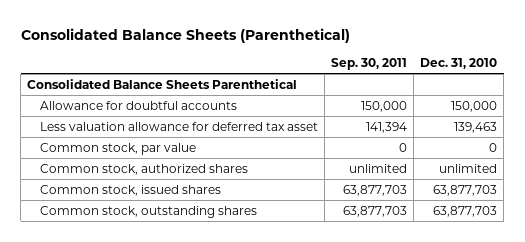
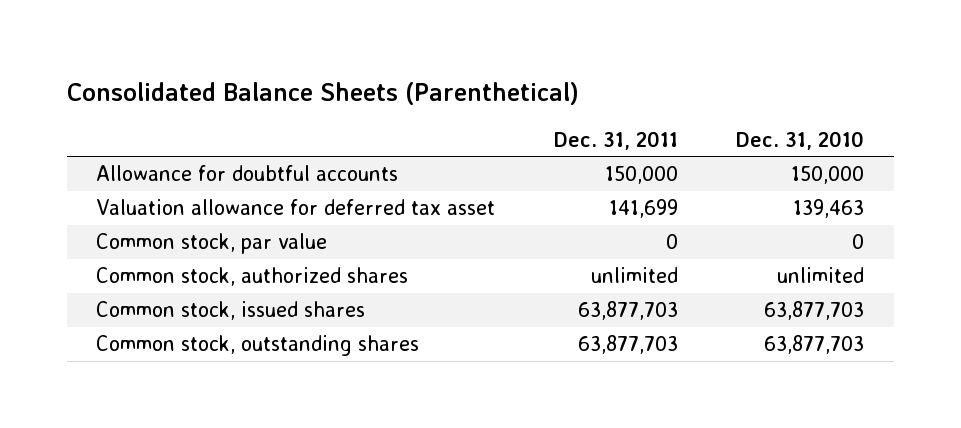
[330,57,407,70] Sep. 30, 2011 -> none
none -> [553,130,678,150] Dec. 31, 2011
[27,78,298,89] Consolidated Balance Sheets Parenthetical -> none
[39,121,318,131] Less valuation allowance for deferred tax asset -> [96,199,496,216] Valuation allowance for deferred tax asset

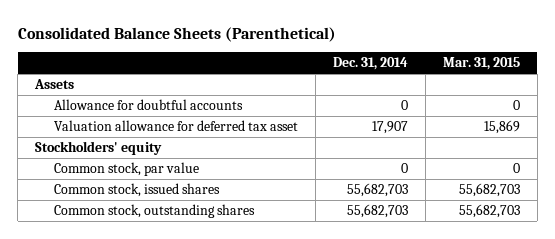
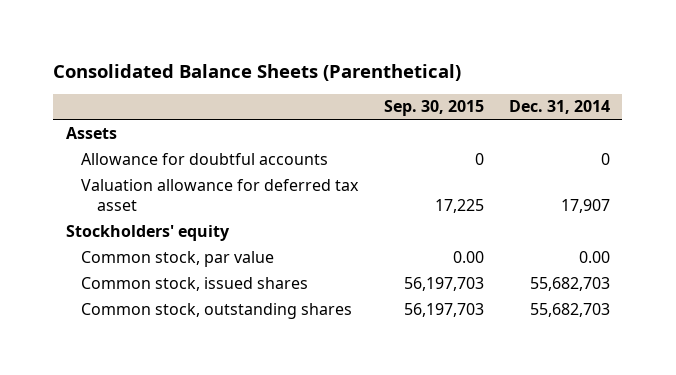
[442,57,520,71] Mar. 31, 2015 -> none
none -> [383,100,484,117] Sep. 30, 2015
[400,163,408,174] 0 -> [578,250,610,263] 0.00

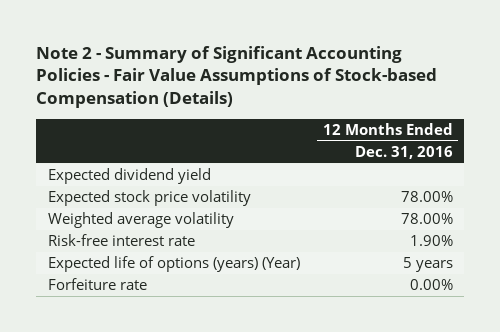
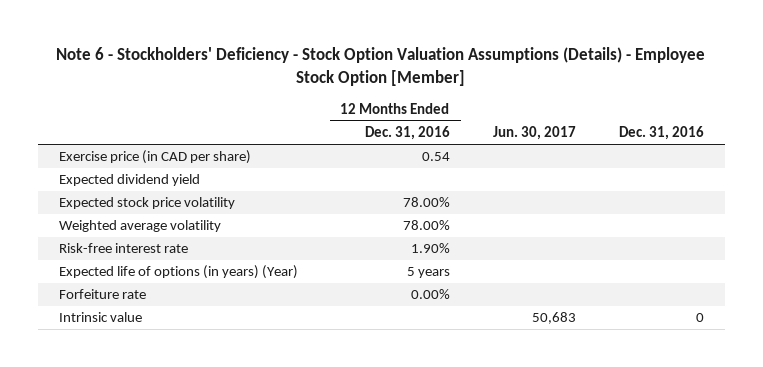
[36,45,438,109] Note 2 - Summary of Significant Accounting Policies - Fair Value Assumptions of Stock-based Compensation (Details) -> [56,47,706,86] Note 6 - Stockholders' Deficiency - Stock Option Valuation Assumptions (Details) - Employee Stock Option [Member]
none -> [492,126,576,141] Jun. 30, 2017
none -> [618,126,704,141] Dec. 31, 2016
none -> [59,150,252,165] Exercise price (in CAD per share)
[47,256,300,273] Expected life of options (years) (Year) -> [59,265,299,280] Expected life of options (in years) (Year)
none -> [59,312,143,323] Intrinsic value

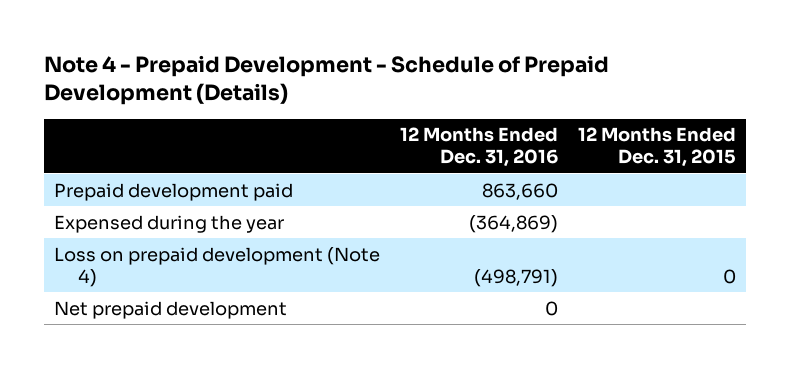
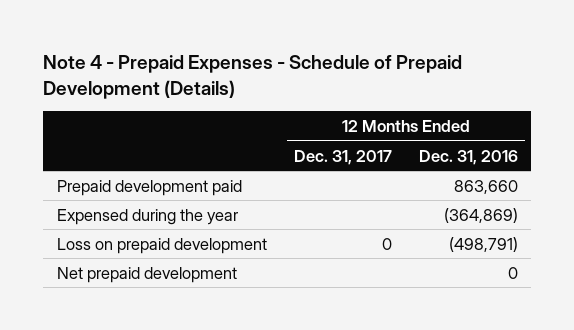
[43,55,609,106] Note 4 - Prepaid Development - Schedule of Prepaid Development (Details) -> [42,54,462,99] Note 4 - Prepaid Expenses - Schedule of Prepaid Development (Details)
[578,127,737,168] 12 Months Ended Dec. 31, 2015 -> none
none -> [293,149,392,165] Dec. 31, 2017
[53,246,380,287] Loss on prepaid development (Note 4) -> [56,237,267,254] Loss on prepaid development

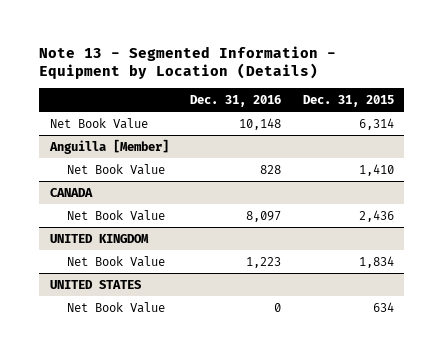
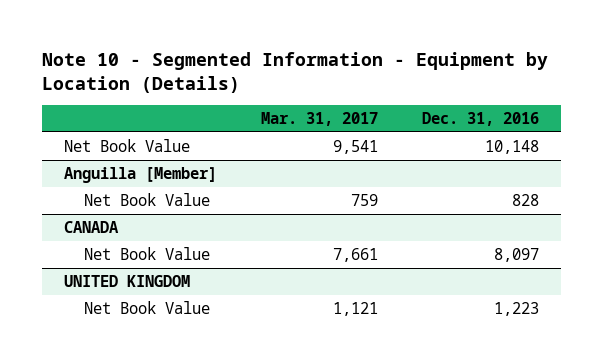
[39,45,337,80] Note 13 - Segmented Information - Equipment by Location (Details) -> [41,51,548,93] Note 10 - Segmented Information - Equipment by Location (Details)
[302,95,394,108] Dec. 31, 2015 -> none
none -> [260,112,378,127] Mar. 31, 2017
[49,279,141,289] UNITED STATES -> none
[67,301,166,313] Net Book Value -> none

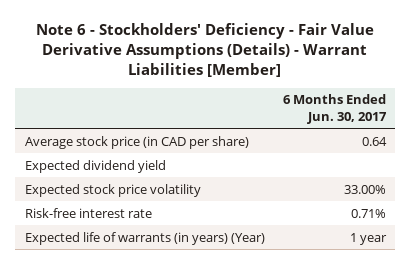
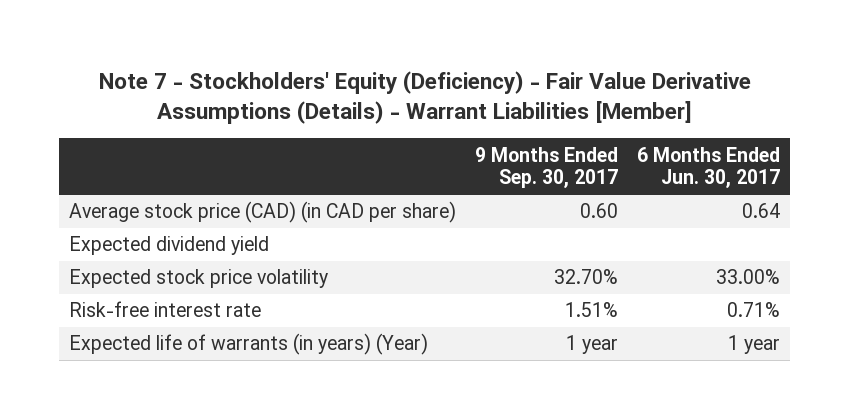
[36,23,375,77] Note 6 - Stockholders' Deficiency - Fair Value Derivative Assumptions (Details) - Warrant Liabilities [Member] -> [98,70,751,125] Note 7 - Stockholders' Equity (Deficiency) - Fair Value Derivative Assumptions (Details) - Warrant Liabilities [Member]
none -> [475,146,619,189] 9 Months Ended Sep. 30, 2017
[24,135,249,149] Average stock price (in CAD per share) -> [68,201,456,224] Average stock price (CAD) (in CAD per share)

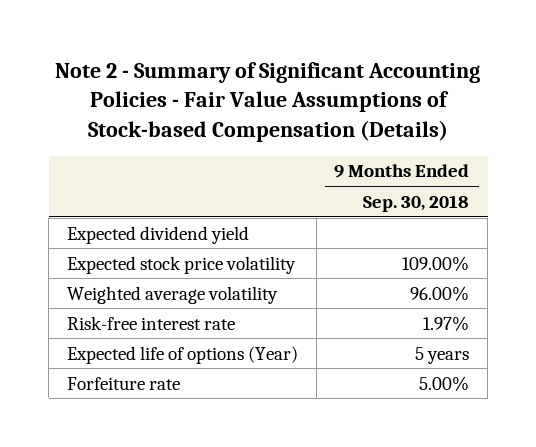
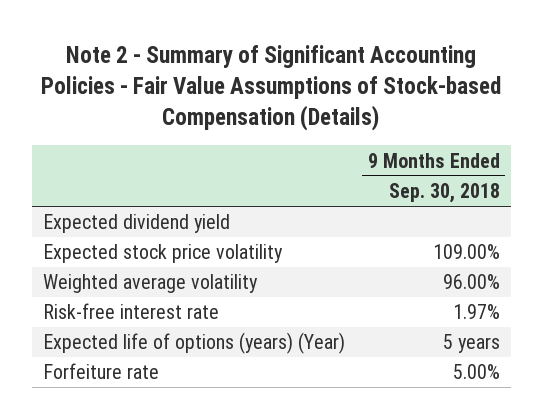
[66,345,298,364] Expected life of options (Year) -> [43,332,346,355] Expected life of options (years) (Year)

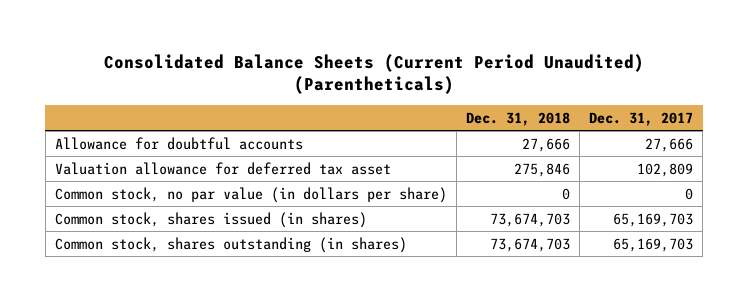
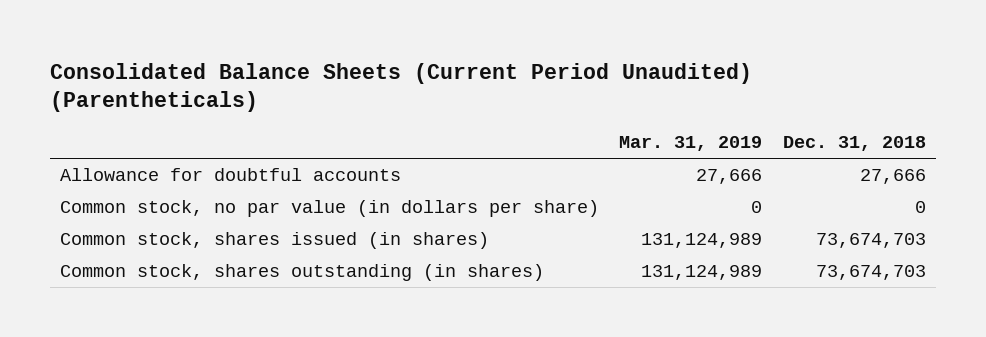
[588,111,693,126] Dec. 31, 2017 -> none
none -> [619,136,763,152] Mar. 31, 2019
[54,161,391,175] Valuation allowance for deferred tax asset -> none

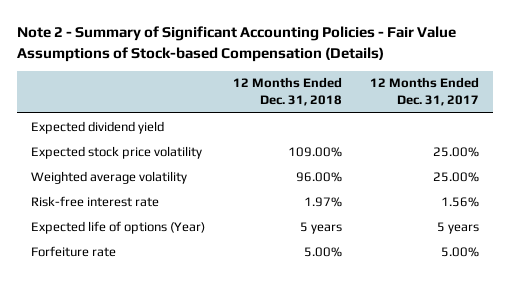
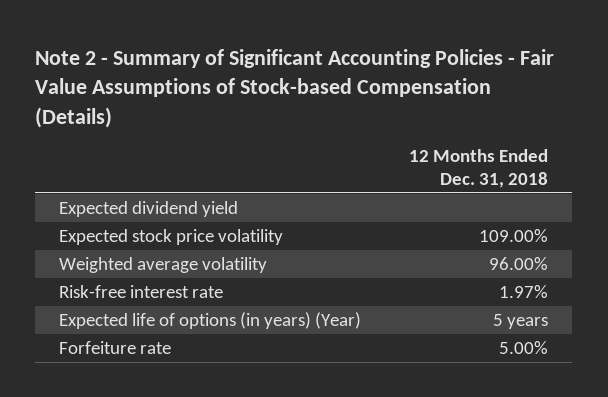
[369,77,479,107] 12 Months Ended Dec. 31, 2017 -> none
[31,220,206,234] Expected life of options (Year) -> [59,311,362,329] Expected life of options (in years) (Year)

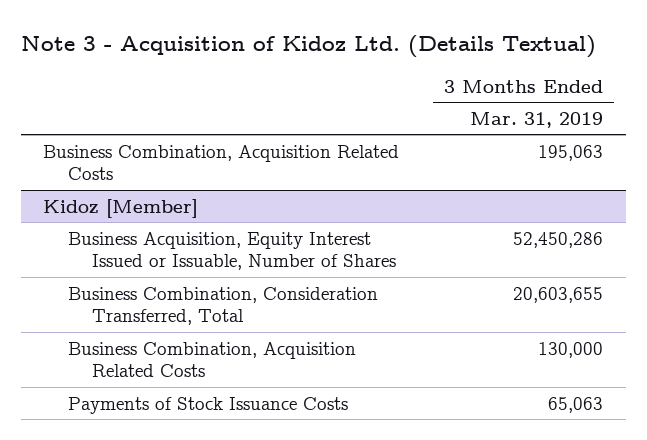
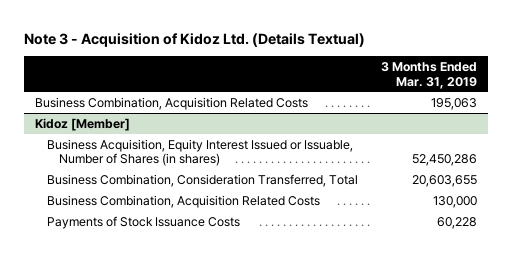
[67,231,396,271] Business Acquisition, Equity Interest Issued or Issuable, Number of Shares -> [47,138,354,167] Business Acquisition, Equity Interest Issued or Issuable, Number of Shares (in shares)
[548,396,604,413] 65,063 -> [436,216,477,229] 60,228

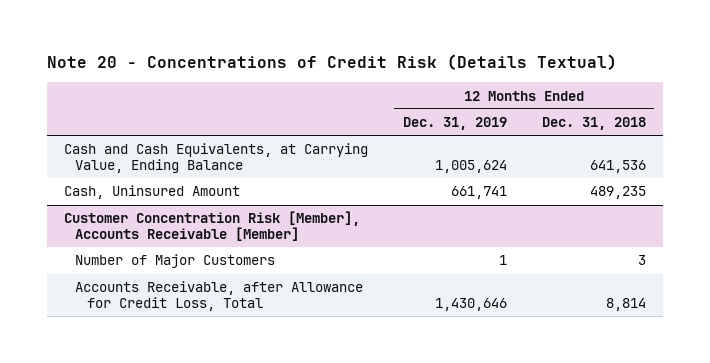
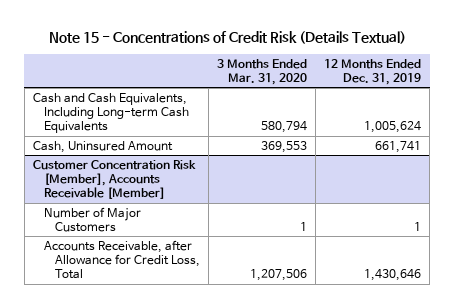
[47,54,618,71] Note 20 - Concentrations of Credit Risk (Details Textual) -> [49,31,407,45] Note 15 - Concentrations of Credit Risk (Details Textual)
[541,117,646,131] Dec. 31, 2018 -> none
none -> [216,58,307,86] 3 Months Ended Mar. 31, 2020
[64,143,369,174] Cash and Cash Equivalents, at Carrying Value, Ending Balance -> [32,92,189,134] Cash and Cash Equivalents, Including Long-term Cash Equivalents

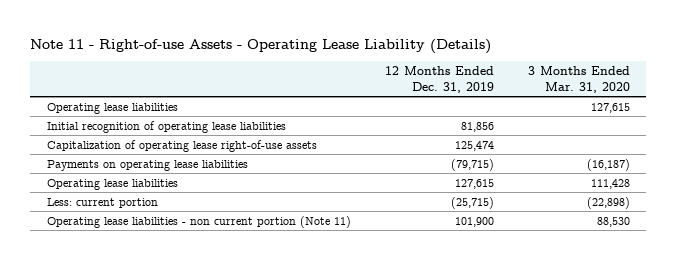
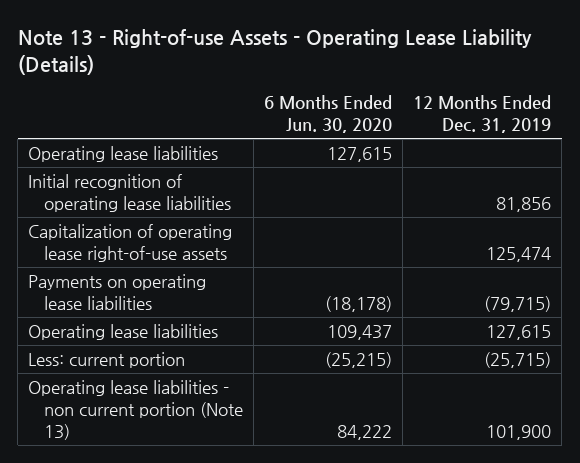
[30,39,492,55] Note 11 - Right-of-use Assets - Operating Lease Liability (Details) -> [17,29,532,75] Note 13 - Right-of-use Assets - Operating Lease Liability (Details)
[527,66,630,93] 3 Months Ended Mar. 31, 2020 -> none
none -> [264,95,393,134] 6 Months Ended Jun. 30, 2020
[47,215,352,228] Operating lease liabilities - non current portion (Note 11) -> [28,380,243,441] Operating lease liabilities - non current portion (Note 13)

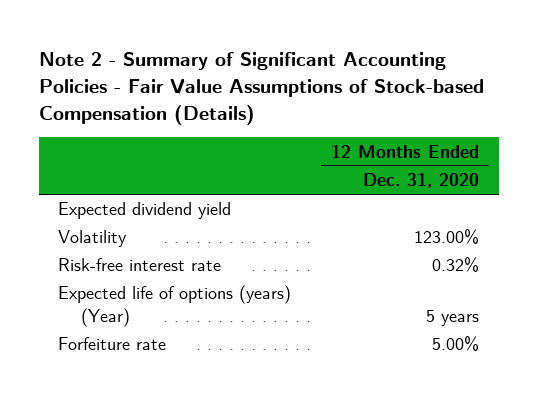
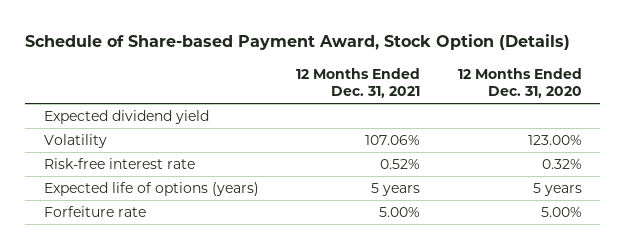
[38,51,484,125] Note 2 - Summary of Significant Accounting Policies - Fair Value Assumptions of Stock-based Compensation (Details) -> [25,34,571,51] Schedule of Share-based Payment Award, Stock Option (Details)
none -> [296,67,421,99] 12 Months Ended Dec. 31, 2021
[58,285,292,327] Expected life of options (years) (Year) -> [44,182,260,197] Expected life of options (years)

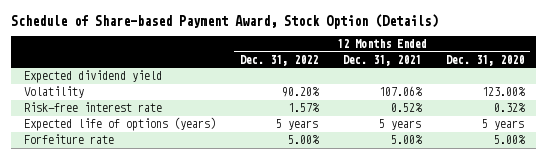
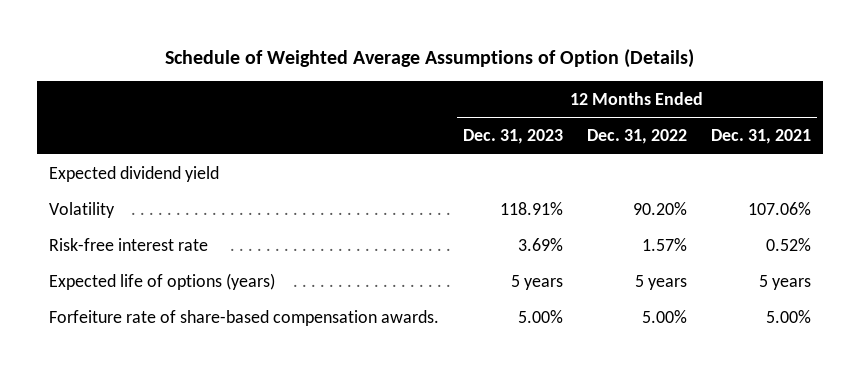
[11,14,439,30] Schedule of Share-based Payment Award, Stock Option (Details) -> [164,48,694,68] Schedule of Weighted Average Assumptions of Option (Details)
[445,55,524,67] Dec. 31, 2020 -> none
none -> [462,129,563,145] Dec. 31, 2023
[23,134,114,145] Forfeiture rate -> [48,309,439,326] Forfeiture rate of share-based compensation awards.

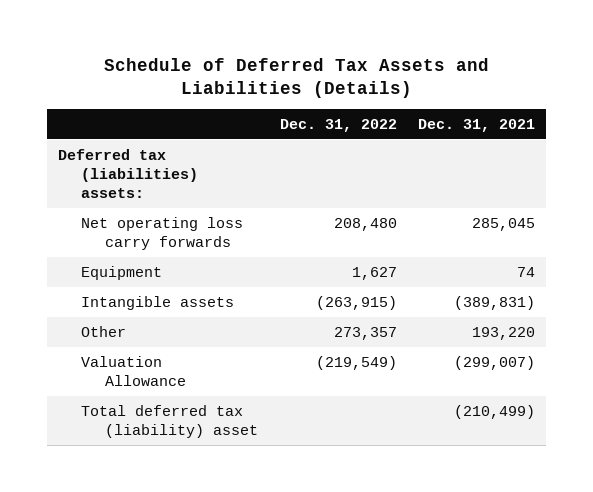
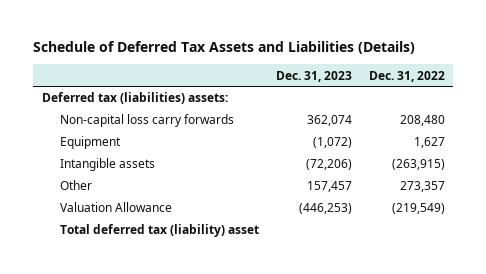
[418,119,536,133] Dec. 31, 2021 -> none
none -> [275,70,352,82] Dec. 31, 2023
[81,216,244,250] Net operating loss carry forwards -> [59,114,234,128] Non-capital loss carry forwards

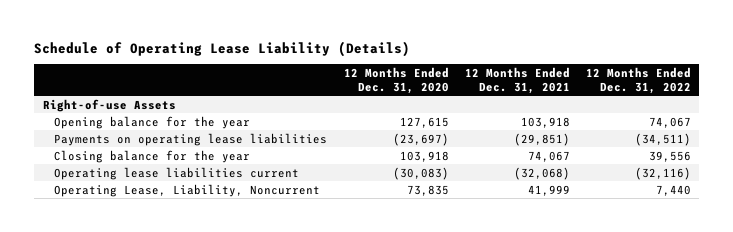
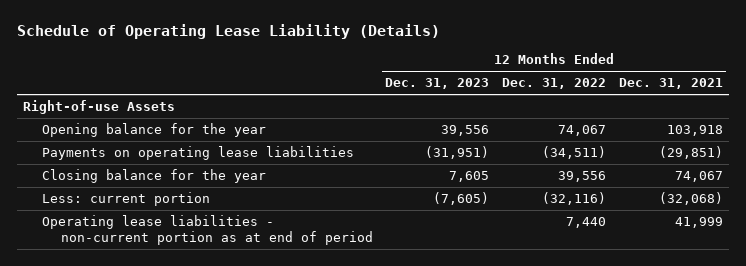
[343,67,449,94] 12 Months Ended Dec. 31, 2020 -> none
none -> [385,78,490,90] Dec. 31, 2023
[54,166,300,180] Operating lease liabilities current -> [41,192,210,207] Less: current portion
[54,183,321,197] Operating Lease, Liability, Noncurrent -> [41,215,373,245] Operating lease liabilities - non-current portion as at end of period

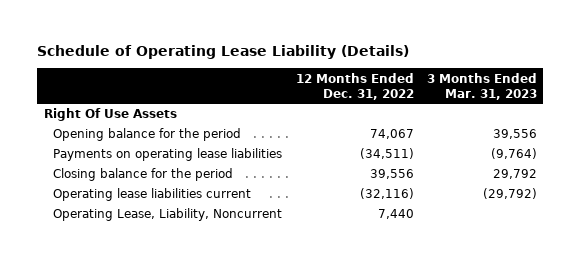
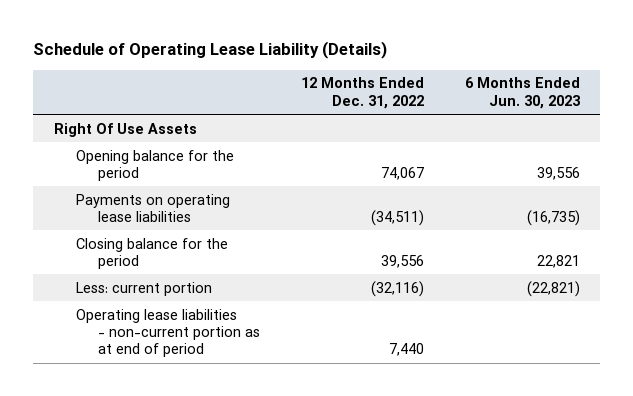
[426,72,537,100] 3 Months Ended Mar. 31, 2023 -> none
none -> [464,77,580,109] 6 Months Ended Jun. 30, 2023
[53,188,252,202] Operating lease liabilities current -> [75,281,212,296] Less: current portion
[53,208,283,222] Operating Lease, Liability, Noncurrent -> [75,308,260,358] Operating lease liabilities - non-current portion as at end of period

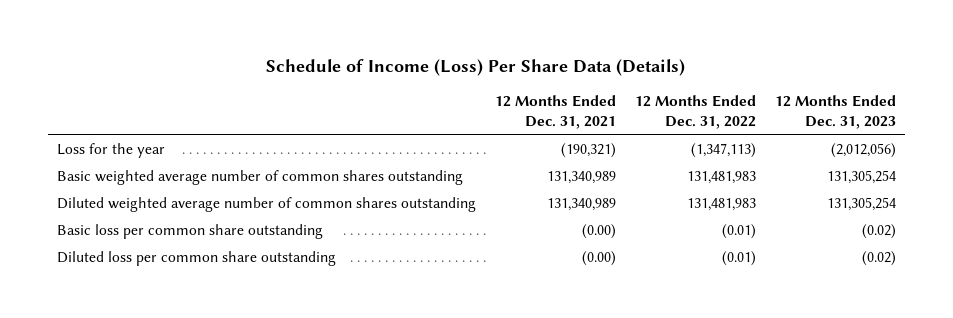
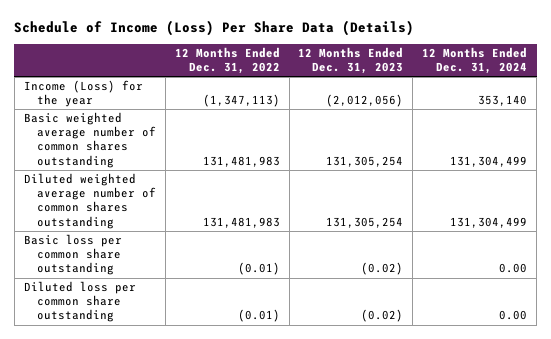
[494,95,616,129] 12 Months Ended Dec. 31, 2021 -> none
none -> [422,47,528,75] 12 Months Ended Dec. 31, 2024
[57,142,166,158] Loss for the year -> [23,80,143,108] Income (Loss) for the year

